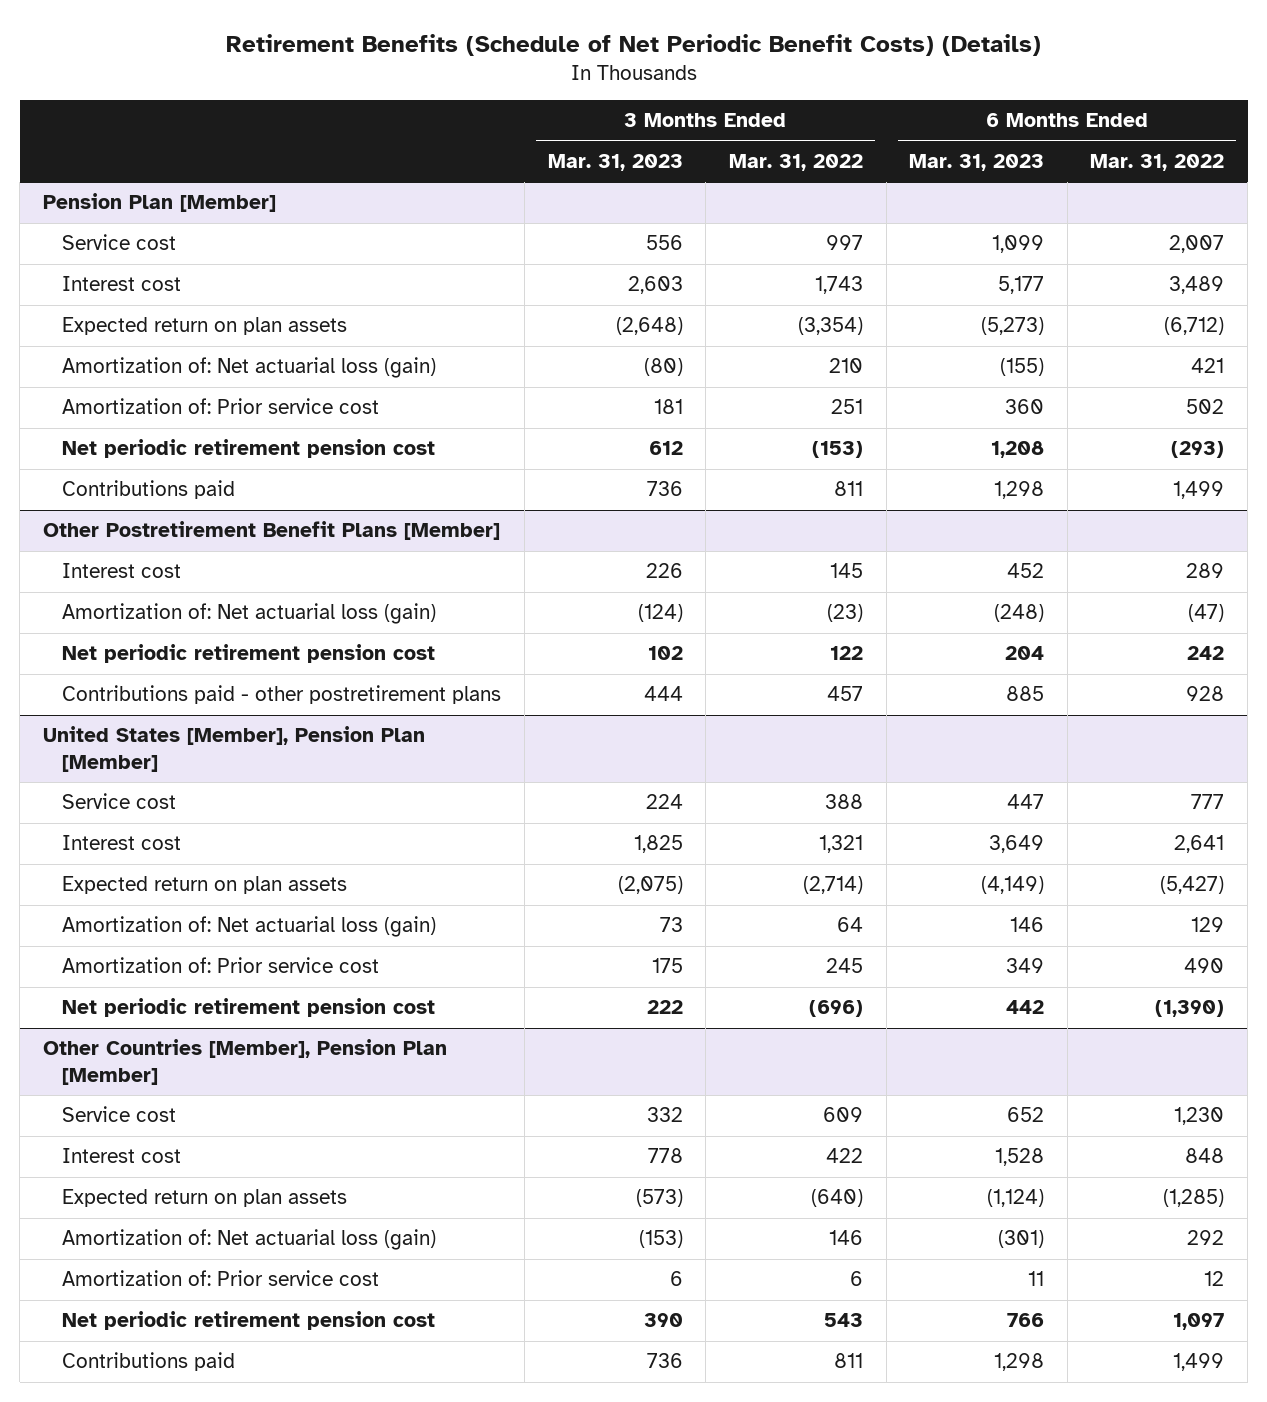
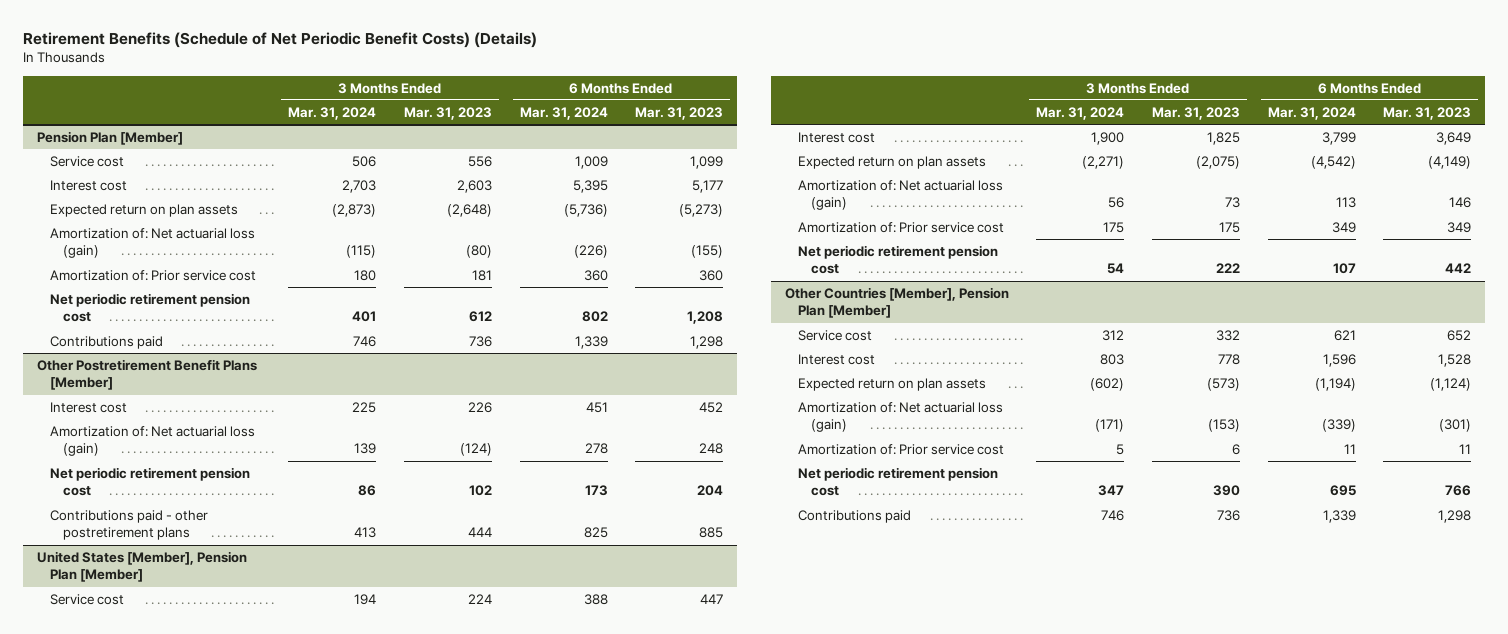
[728,154,863,172] Mar. 31, 2022 -> none
[1090,154,1225,172] Mar. 31, 2022 -> none
none -> [288,107,377,121] Mar. 31, 2024
none -> [519,107,608,121] Mar. 31, 2024
[994,604,1045,623] (248) -> [699,443,724,455] 248

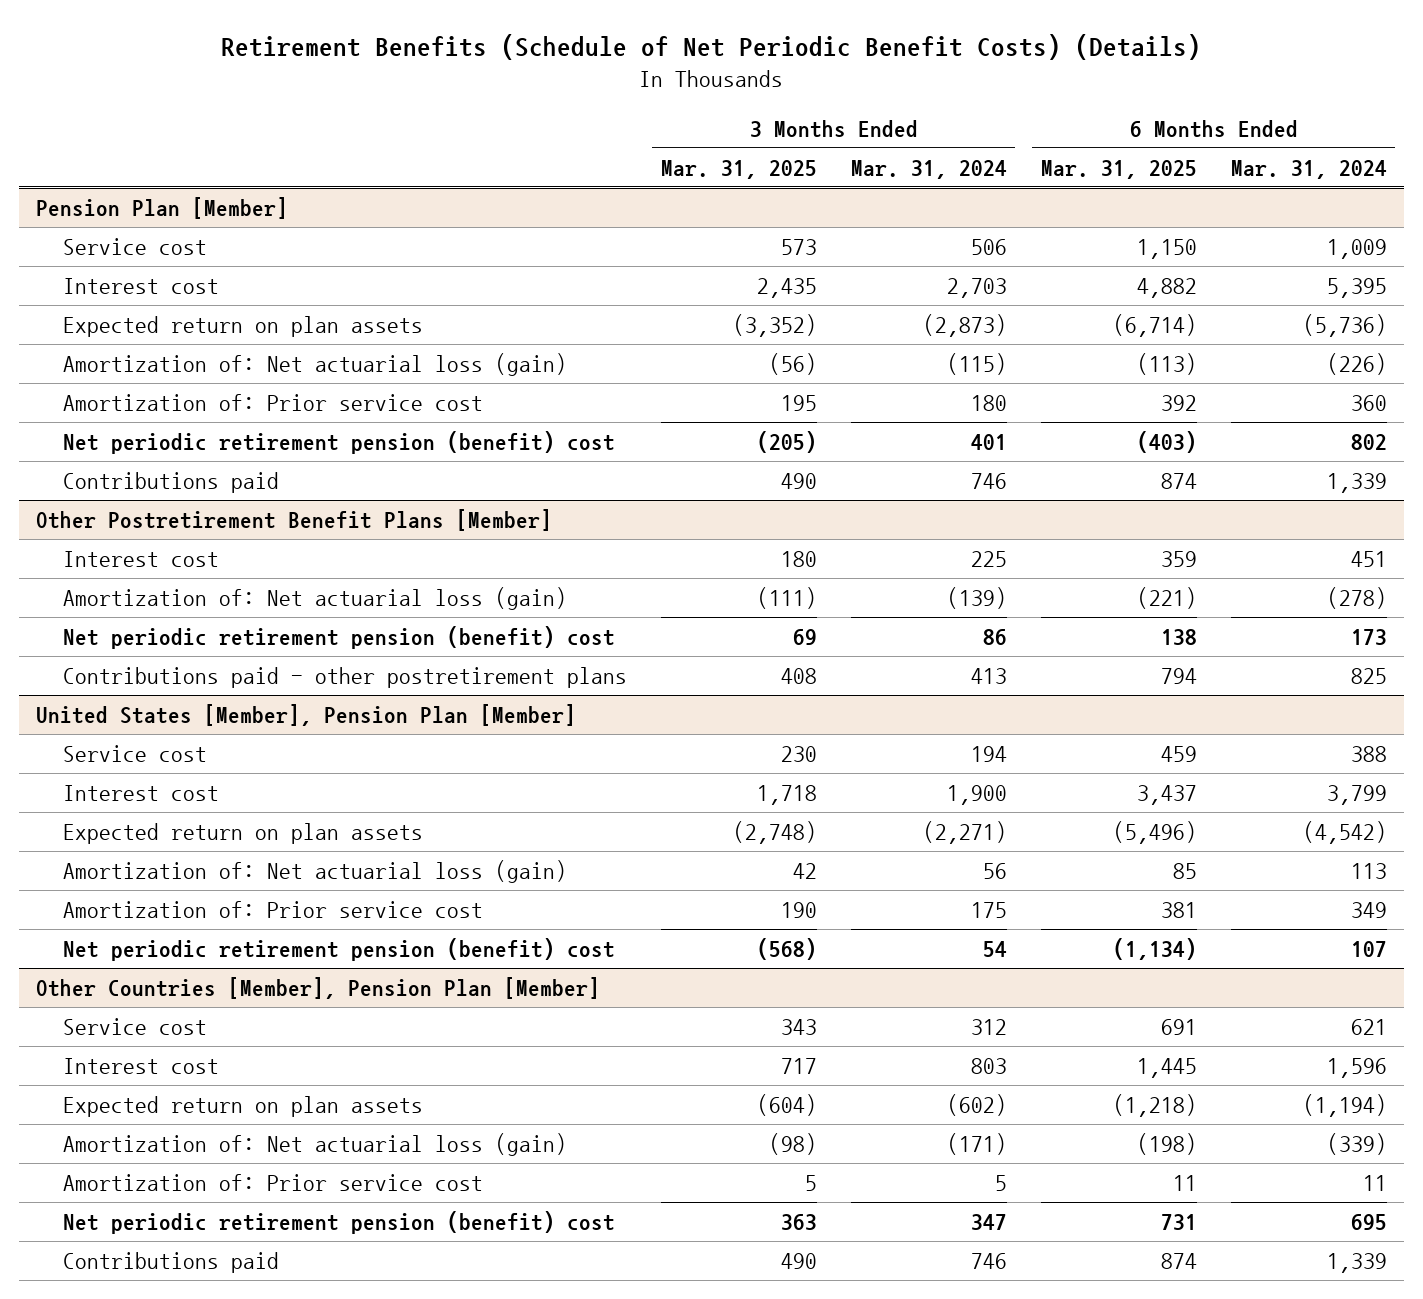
[403,107,492,121] Mar. 31, 2023 -> none
[635,107,724,121] Mar. 31, 2023 -> none
none -> [660,159,817,179] Mar. 31, 2025
none -> [1040,159,1197,179] Mar. 31, 2025
[49,293,250,323] Net periodic retirement pension cost -> [62,430,615,454] Net periodic retirement pension (benefit) cost
[354,443,377,455] 139 -> [946,586,1007,609] (139)
[584,443,608,455] 278 -> [1326,586,1387,609] (278)
[49,467,250,497] Net periodic retirement pension cost -> [62,625,615,649] Net periodic retirement pension (benefit) cost
[797,245,998,275] Net periodic retirement pension cost -> [62,937,615,961] Net periodic retirement pension (benefit) cost
[797,467,998,497] Net periodic retirement pension cost -> [62,1210,615,1234] Net periodic retirement pension (benefit) cost

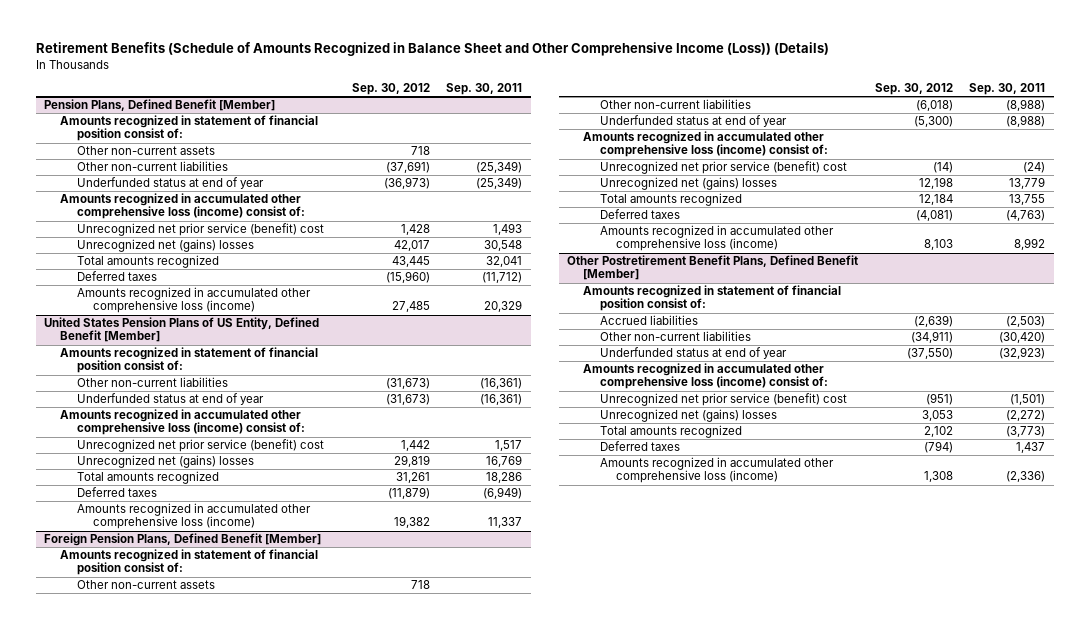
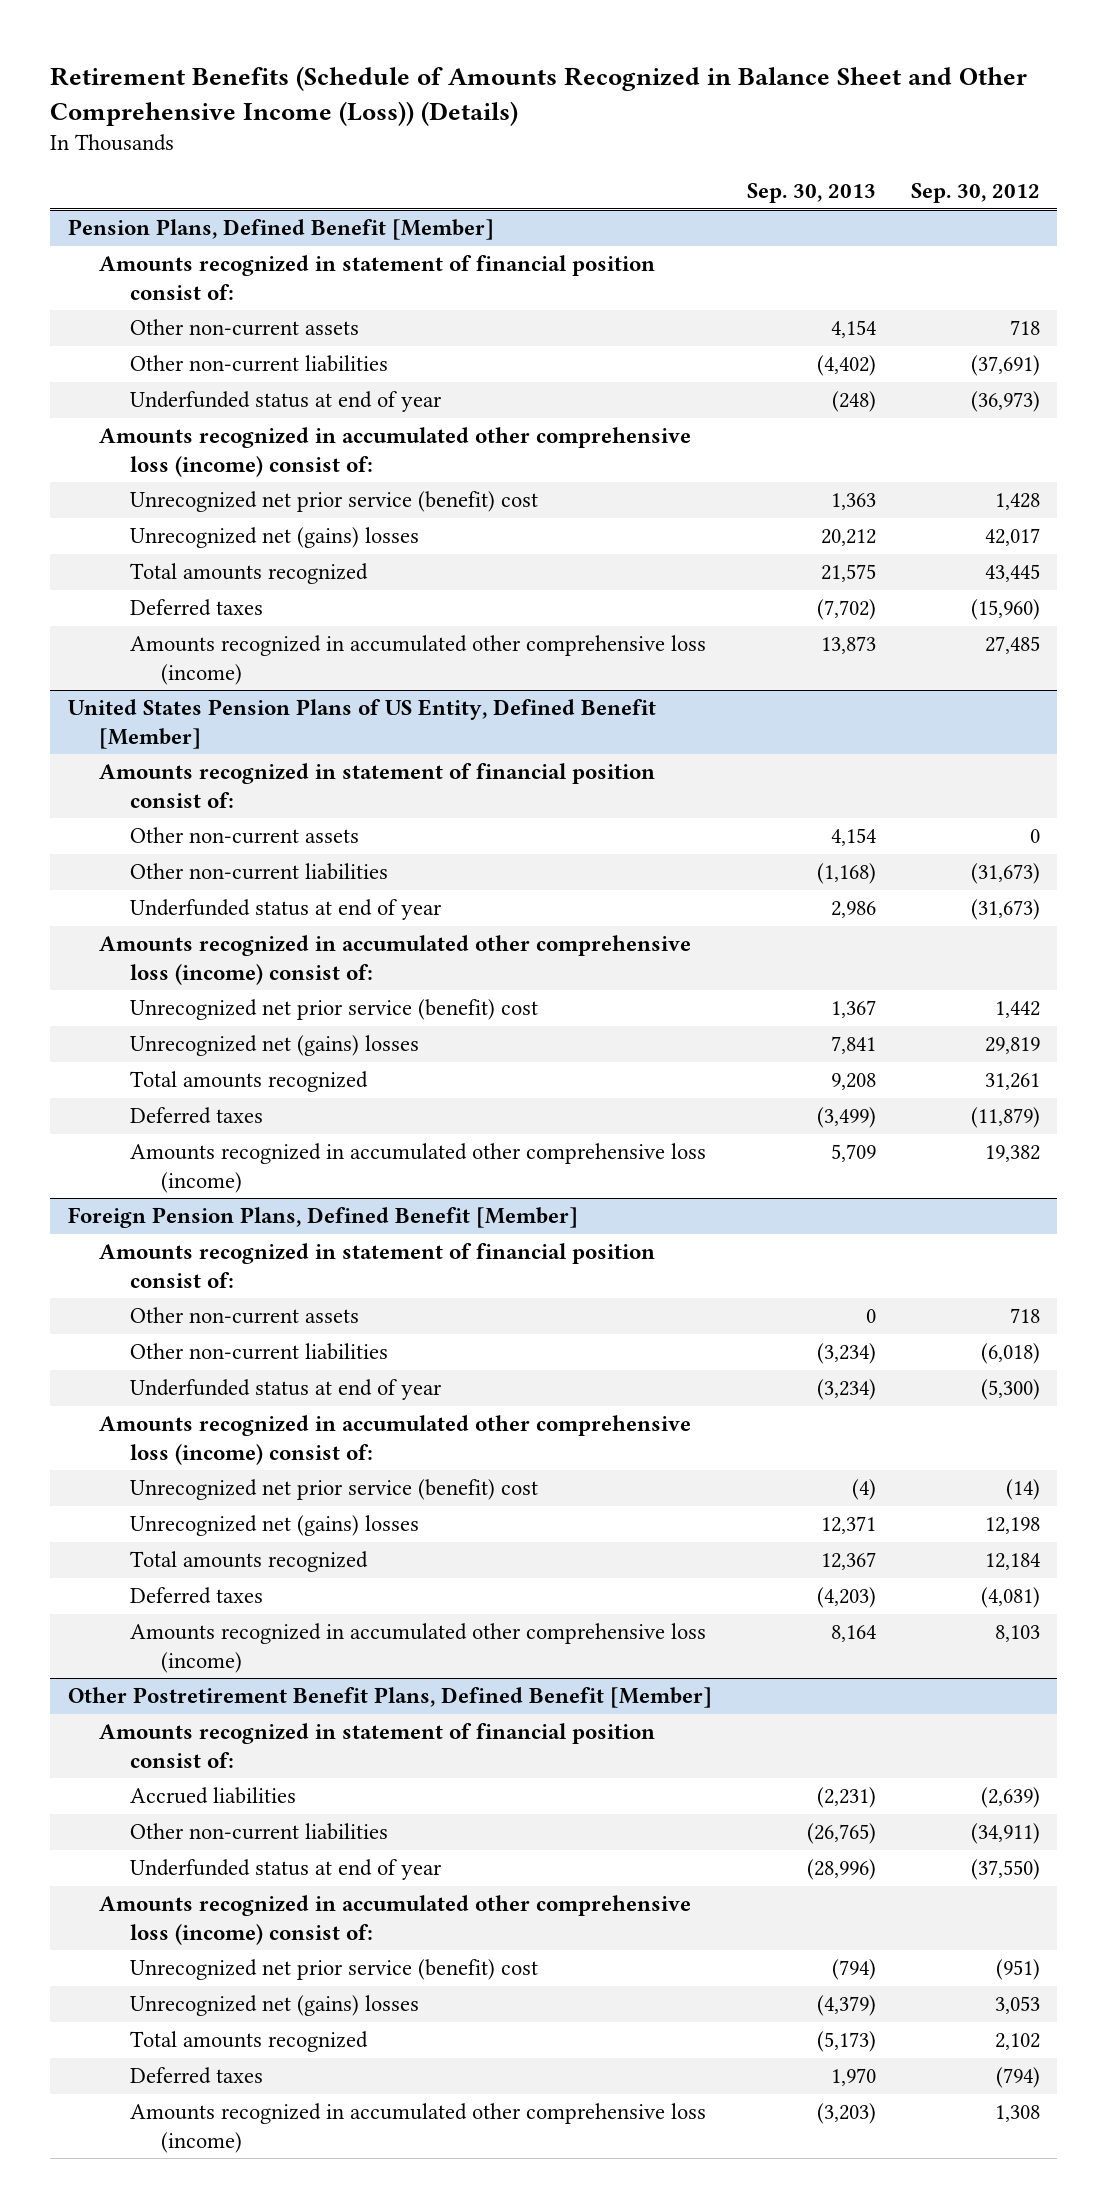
[446,83,523,96] Sep. 30, 2011 -> none
none -> [746,183,876,204] Sep. 30, 2013
none -> [129,827,359,845] Other non-current assets

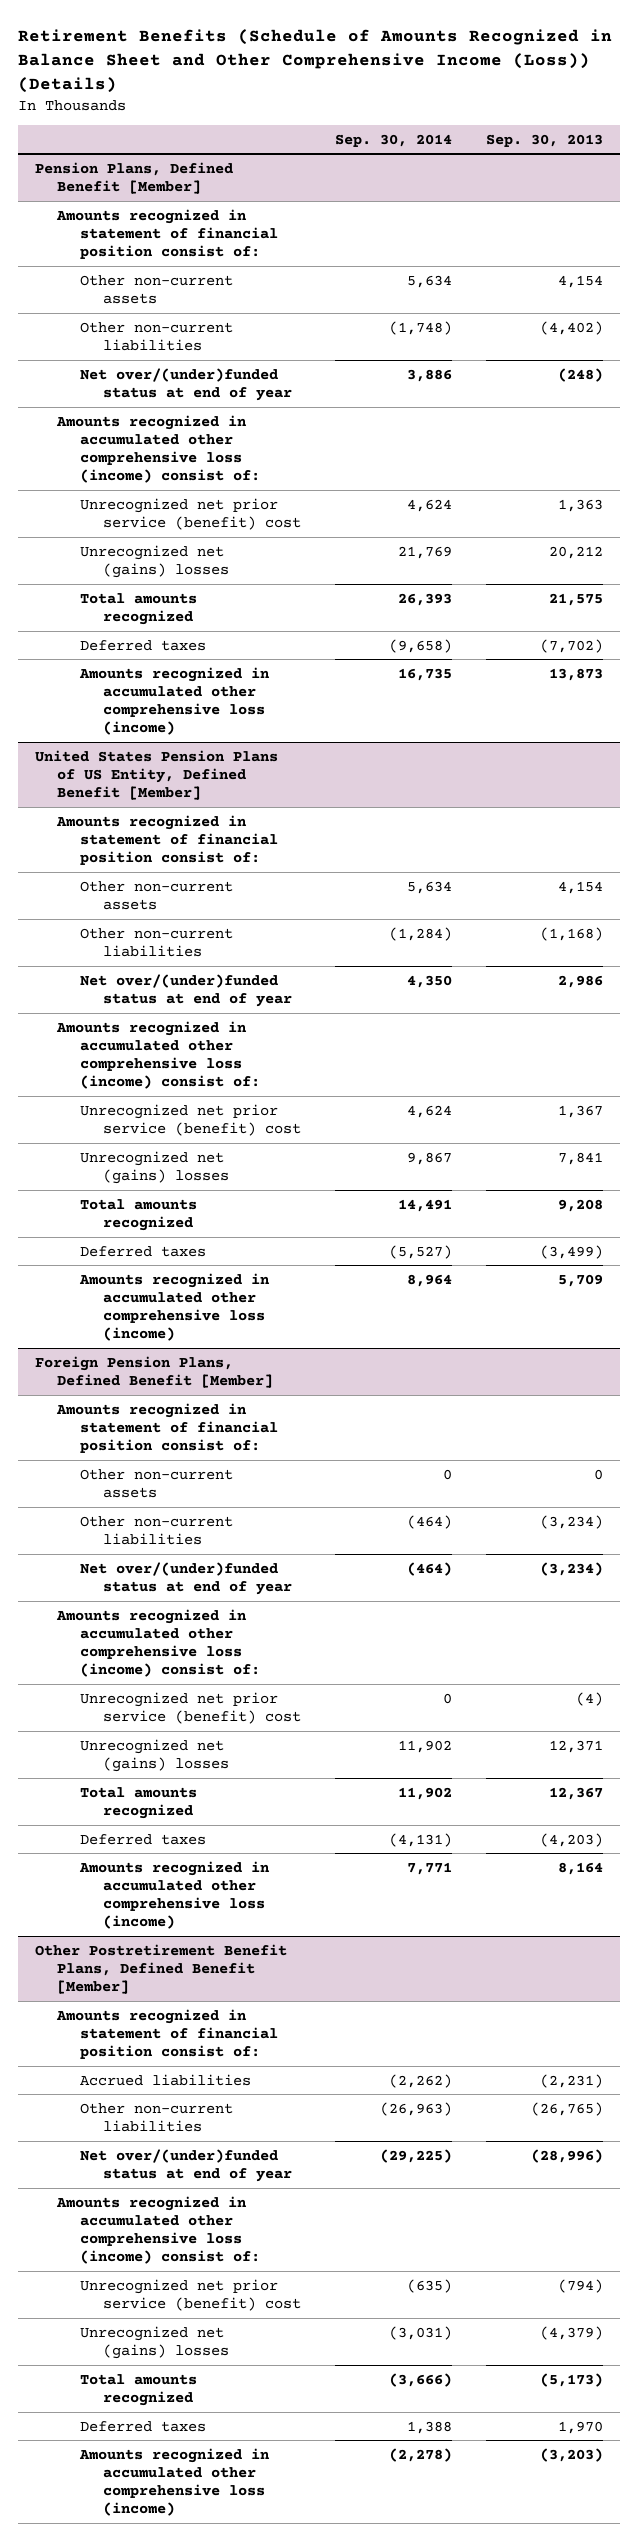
[910,183,1040,204] Sep. 30, 2012 -> none
none -> [334,133,452,147] Sep. 30, 2014
[129,391,442,413] Underfunded status at end of year -> [80,367,292,401] Net over/(under)funded status at end of year
[129,899,442,921] Underfunded status at end of year -> [80,973,292,1007] Net over/(under)funded status at end of year
[129,1379,442,1401] Underfunded status at end of year -> [80,1561,292,1595] Net over/(under)funded status at end of year
[129,1859,442,1881] Underfunded status at end of year -> [80,2148,292,2182] Net over/(under)funded status at end of year

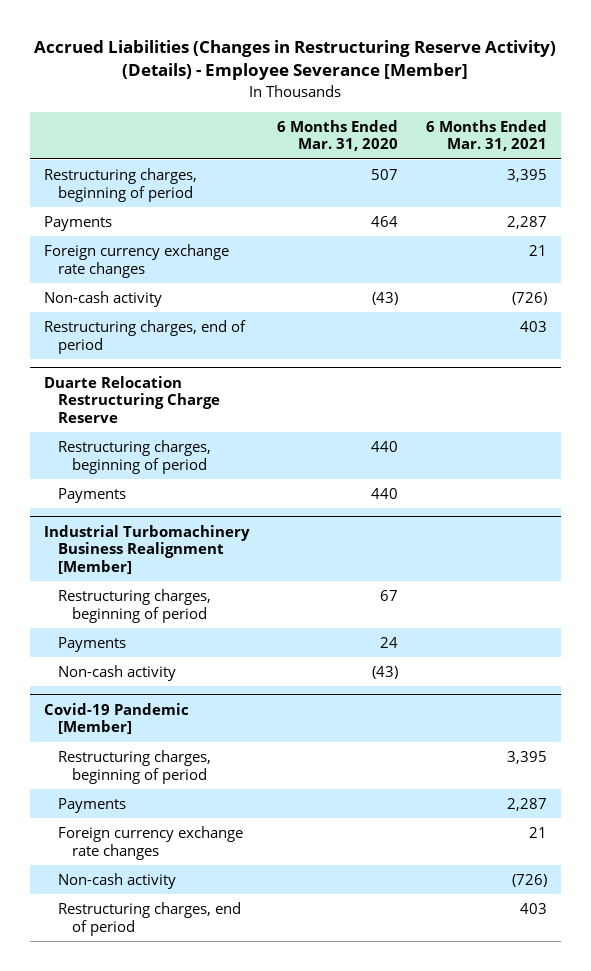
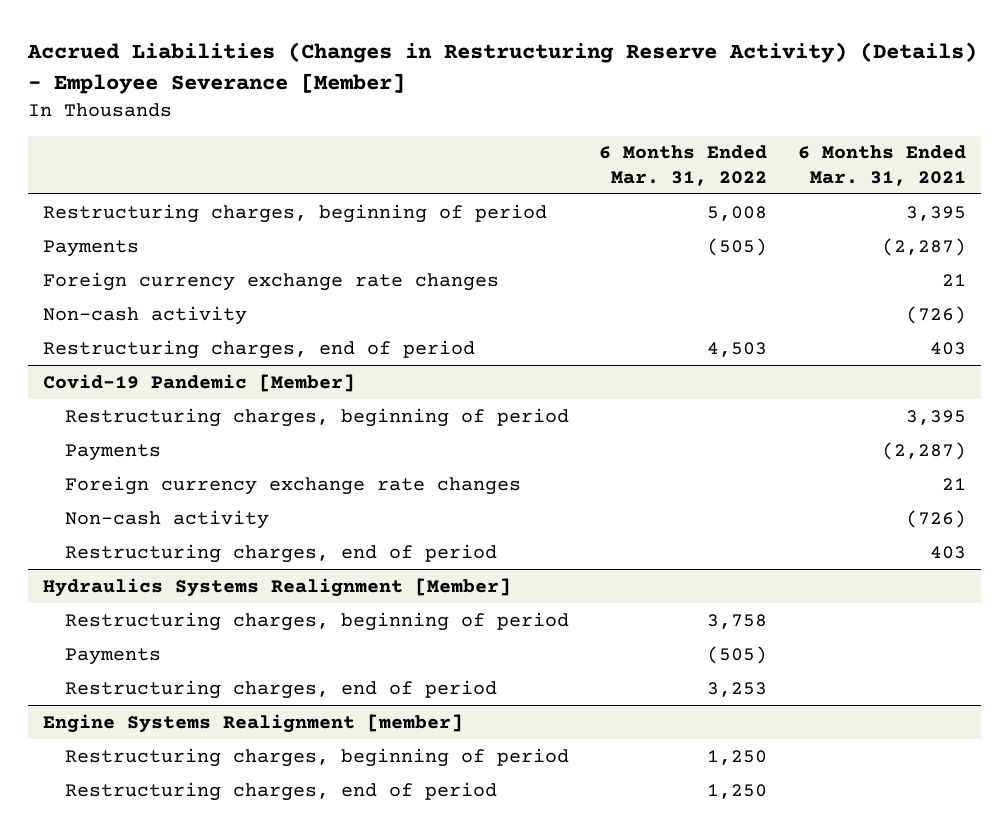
[277,119,399,152] 6 Months Ended Mar. 31, 2020 -> none
none -> [599,145,768,186] 6 Months Ended Mar. 31, 2022
[507,215,548,229] 2,287 -> [881,237,966,256] (2,287)
[43,375,220,424] Duarte Relocation Restructuring Charge Reserve -> none
[57,439,211,474] Restructuring charges, beginning of period -> none
[57,487,126,503] Payments -> none
[43,524,250,575] Industrial Turbomachinery Business Realignment [Member] -> none
[57,588,211,623] Restructuring charges, beginning of period -> none
[57,636,126,652] Payments -> none
[57,664,176,681] Non-cash activity -> none
[507,797,548,811] 2,287 -> [881,441,966,460] (2,287)
none -> [42,577,511,597] Hydraulics Systems Realignment [Member]
none -> [65,611,570,631] Restructuring charges, beginning of period
none -> [65,647,162,665] Payments
none -> [65,679,498,699] Restructuring charges, end of period
none -> [42,713,463,733] Engine Systems Realignment [member]
none -> [65,747,570,767] Restructuring charges, beginning of period
none -> [65,781,498,801] Restructuring charges, end of period

